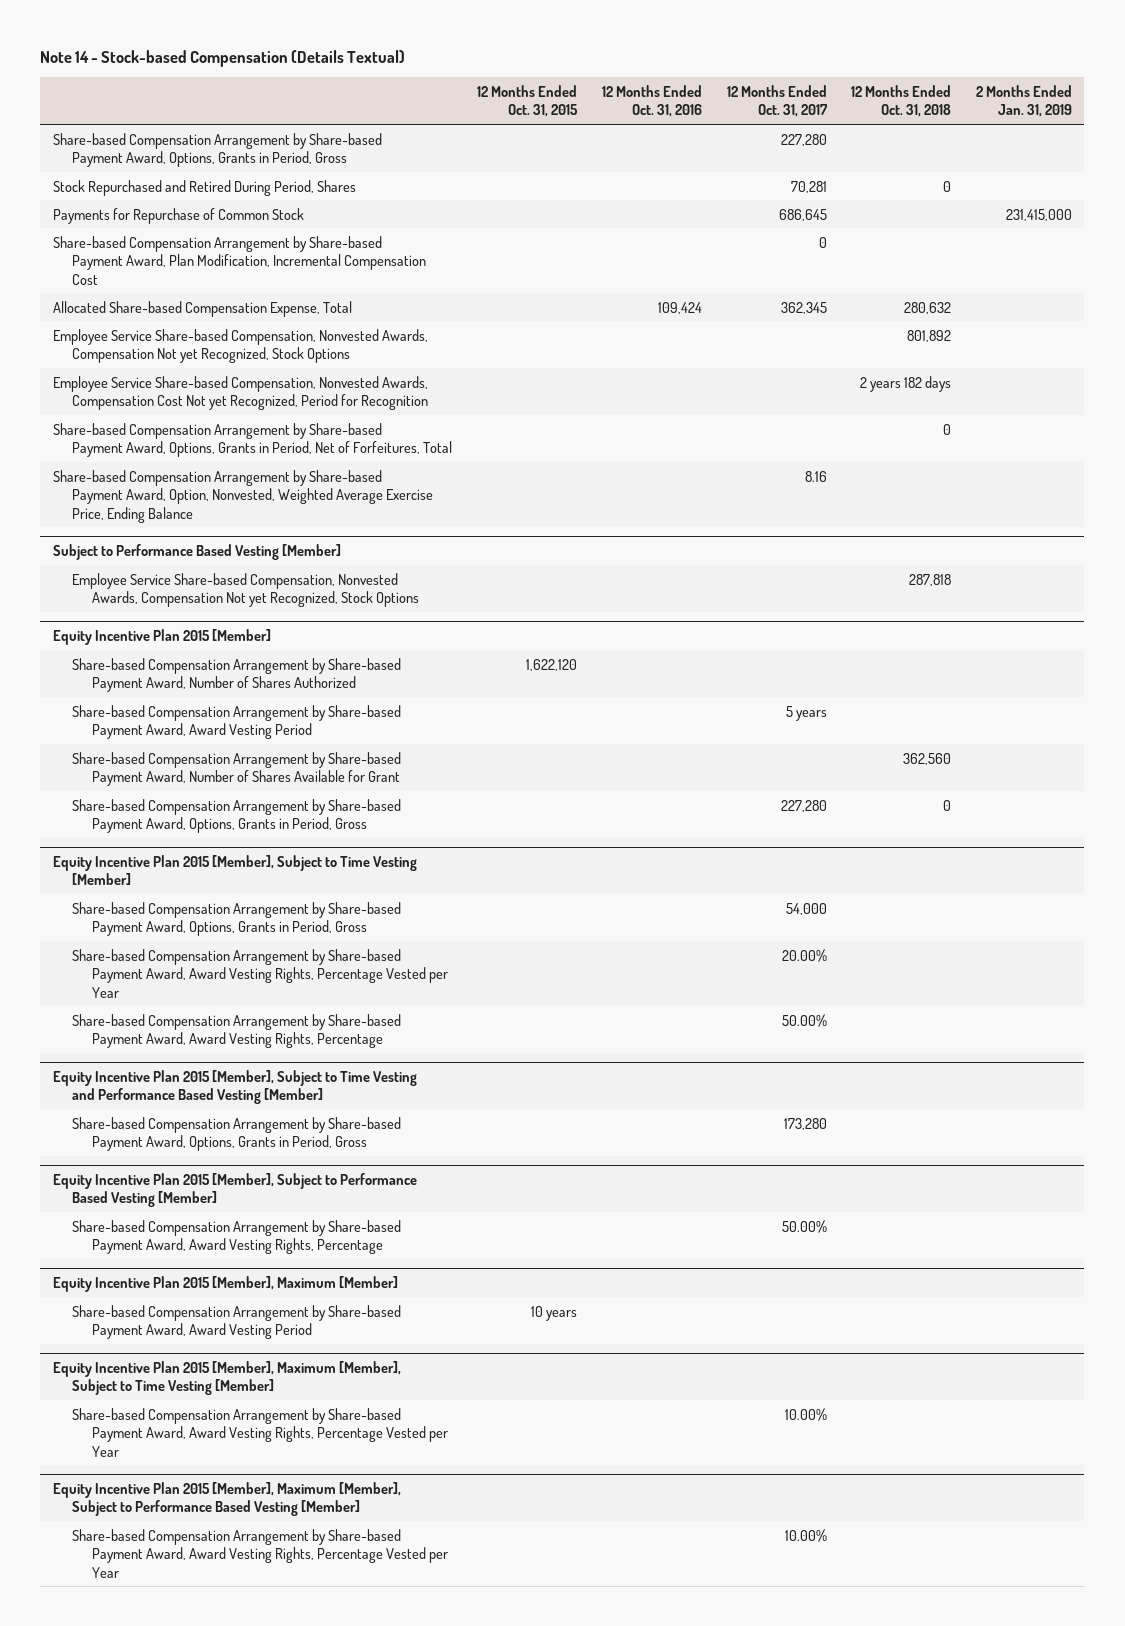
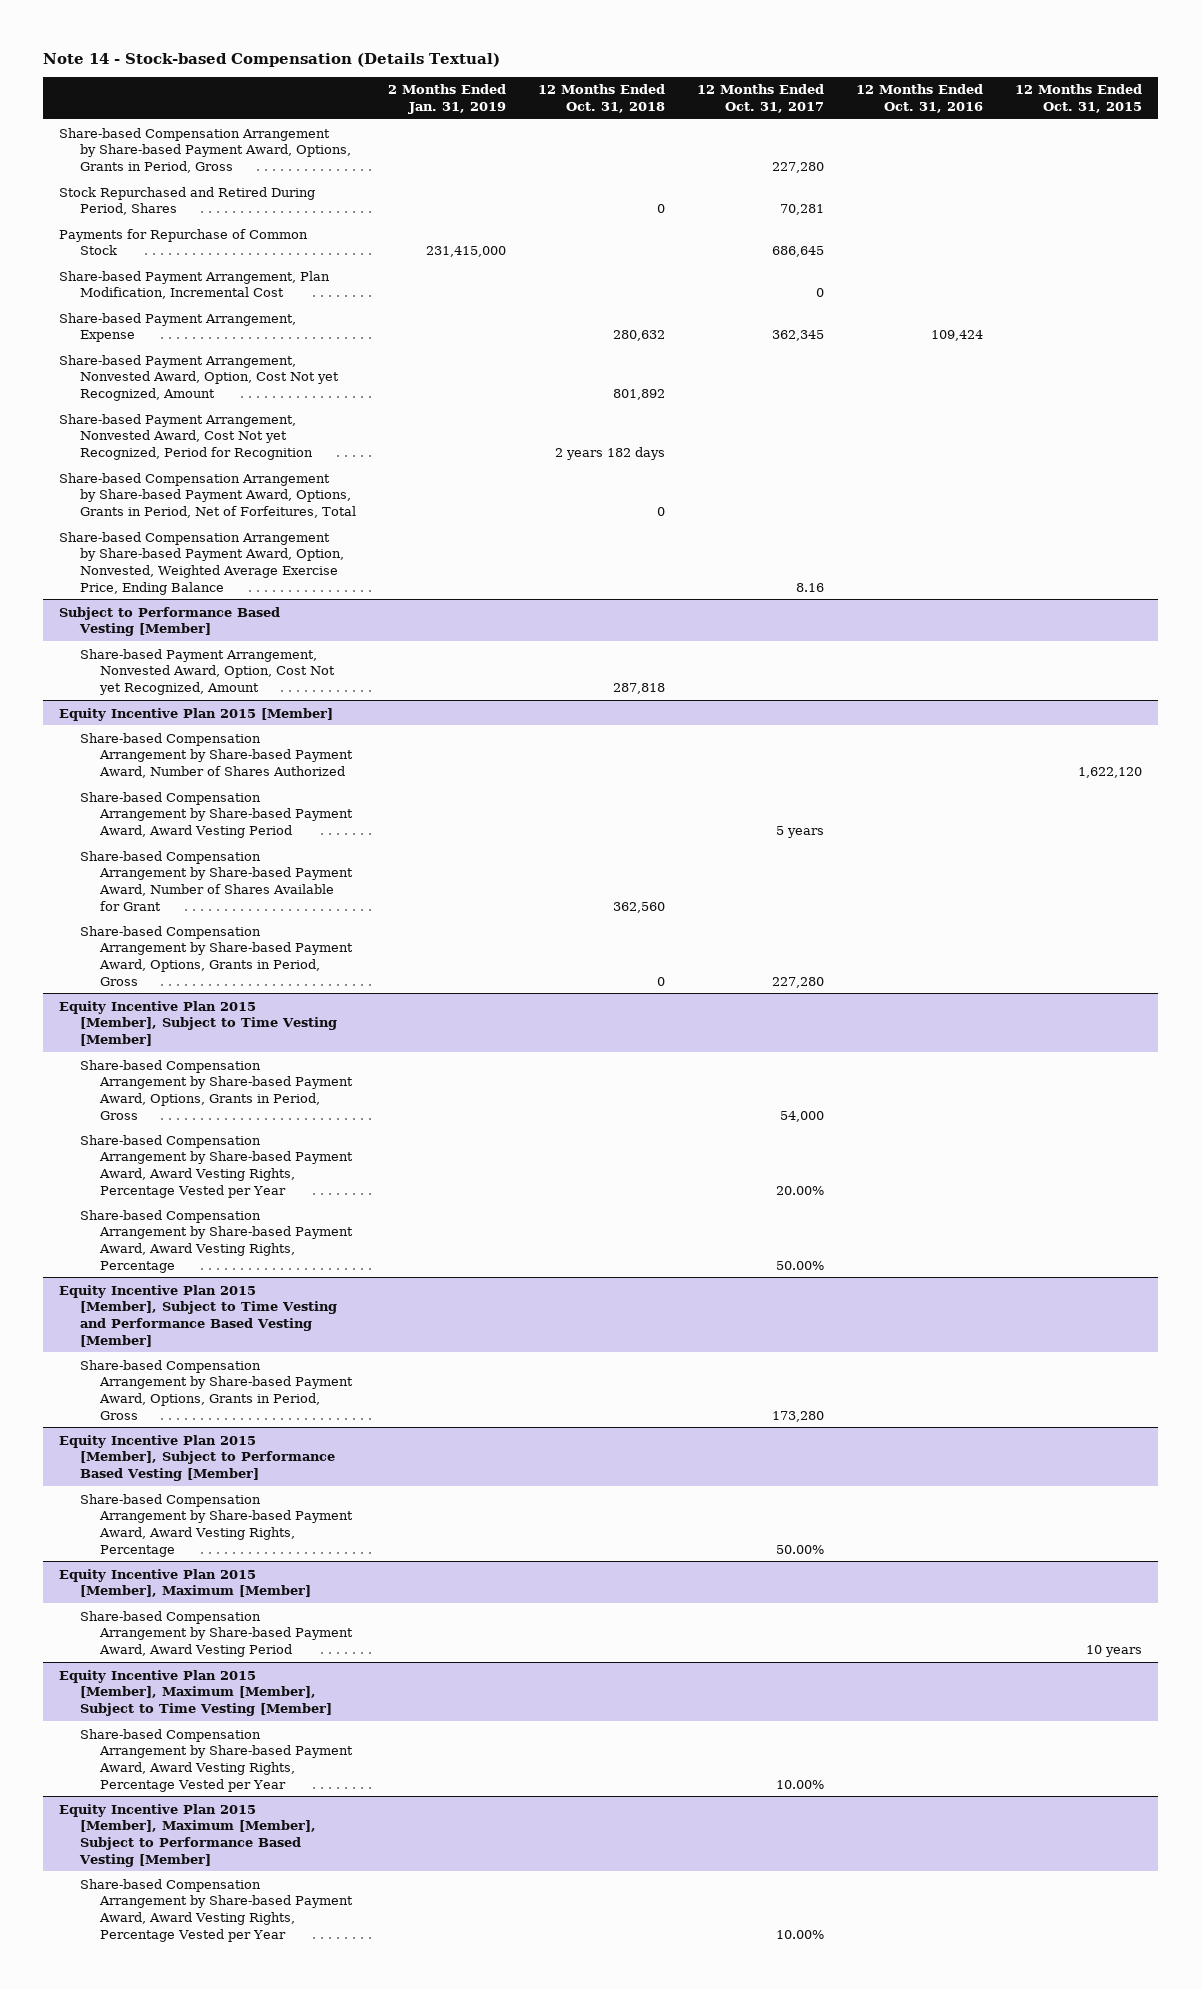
[52,235,427,285] Share-based Compensation Arrangement by Share-based Payment Award, Plan Modification, Incremental Compensation Cost -> [59,270,331,300] Share-based Payment Arrangement, Plan Modification, Incremental Cost
[52,300,352,317] Allocated Share-based Compensation Expense, Total -> [59,312,297,343] Share-based Payment Arrangement, Expense
[52,328,428,364] Employee Service Share-based Compensation, Nonvested Awards, Compensation Not yet Recognized, Stock Options -> [59,354,339,401] Share-based Payment Arrangement, Nonvested Award, Option, Cost Not yet Recognized, Amount
[52,375,429,411] Employee Service Share-based Compensation, Nonvested Awards, Compensation Cost Not yet Recognized, Period for Recognition -> [59,413,313,460] Share-based Payment Arrangement, Nonvested Award, Cost Not yet Recognized, Period for Recognition
[72,572,419,608] Employee Service Share-based Compensation, Nonvested Awards, Compensation Not yet Recognized, Stock Options -> [79,648,335,695] Share-based Payment Arrangement, Nonvested Award, Option, Cost Not yet Recognized, Amount

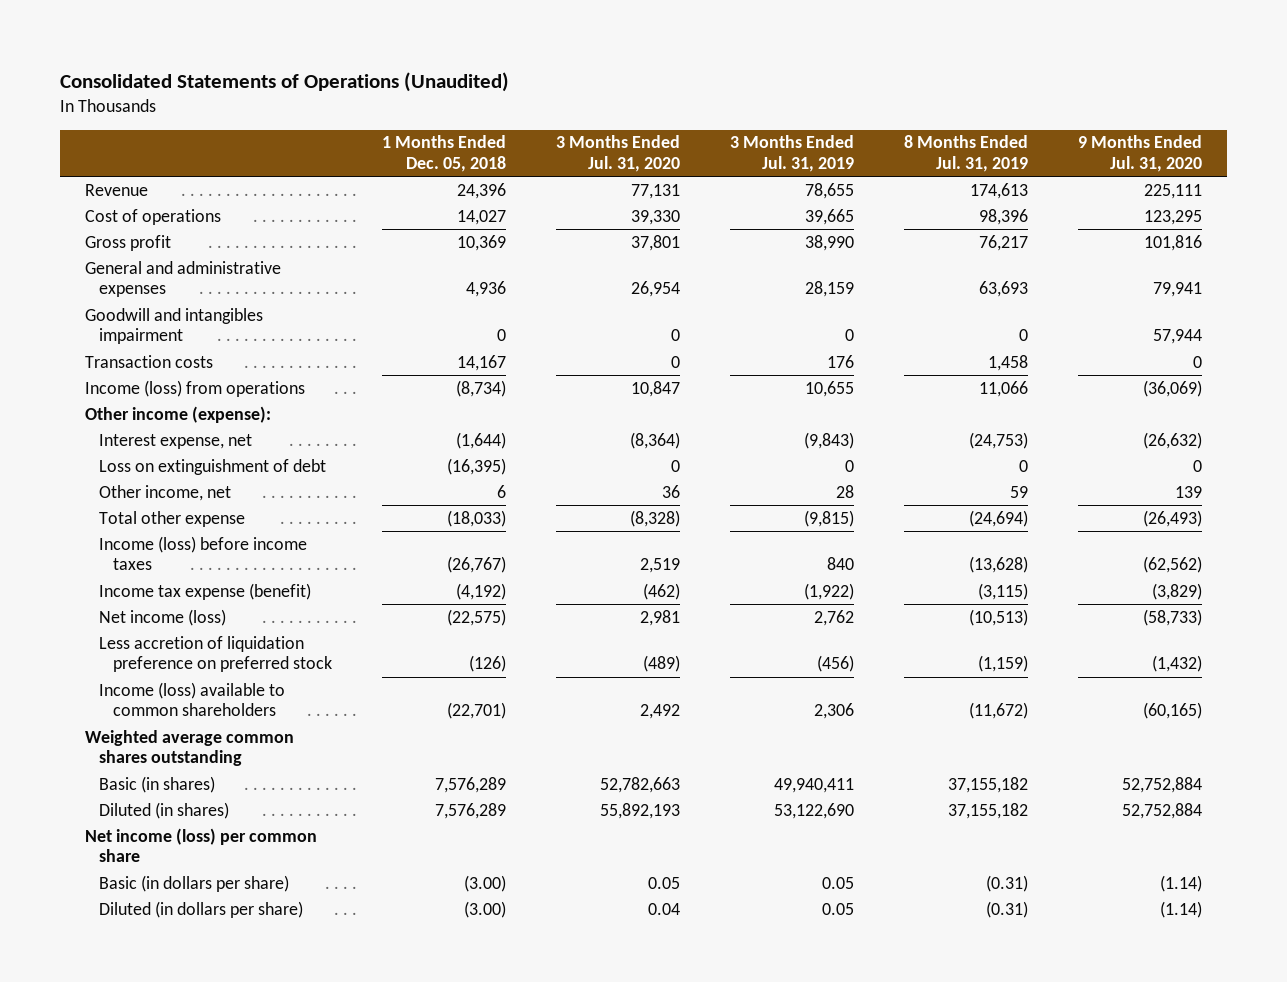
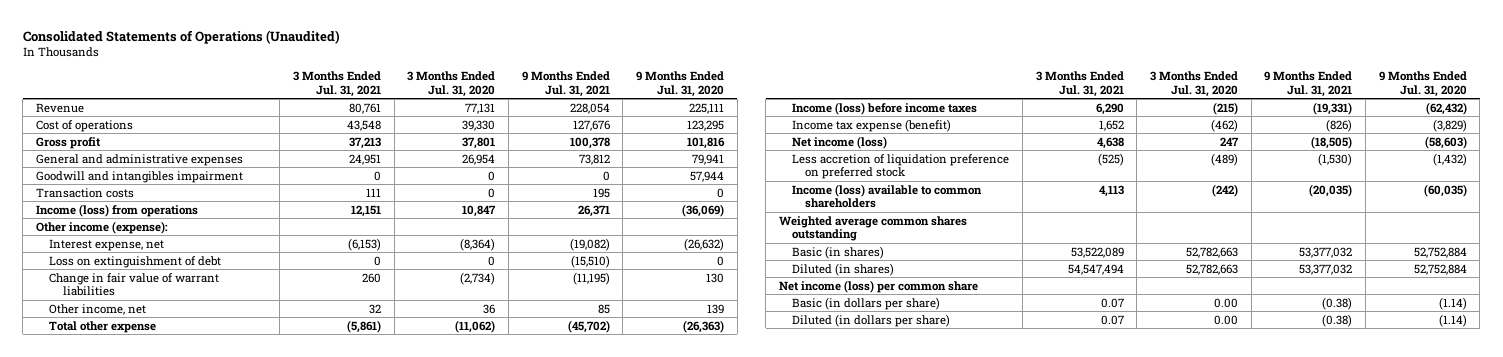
[382,135,507,172] 1 Months Ended Dec. 05, 2018 -> none
[730,135,855,172] 3 Months Ended Jul. 31, 2019 -> none
[904,135,1029,172] 8 Months Ended Jul. 31, 2019 -> none
none -> [292,71,381,98] 3 Months Ended Jul. 31, 2021
none -> [521,71,610,98] 9 Months Ended Jul. 31, 2021
none -> [49,272,220,297] Change in fair value of warrant liabilities
[630,509,681,527] (8,328) -> [455,319,496,333] (11,062)
[1143,509,1203,527] (26,493) -> [683,319,725,333] (26,363)
[640,558,681,574] 2,519 -> [1212,101,1238,115] (215)
[1143,556,1203,574] (62,562) -> [1425,101,1467,115] (62,432)
[640,609,681,626] 2,981 -> [1219,136,1239,146] 247
[1143,608,1203,626] (58,733) -> [1424,135,1467,149] (58,603)
[640,704,681,720] 2,492 -> [1211,183,1238,197] (242)
[1143,702,1203,720] (60,165) -> [1423,183,1467,197] (60,035)
[600,802,681,819] 55,892,193 -> [1185,263,1238,275] 52,782,663
[648,876,681,889] 0.05 -> [1213,297,1238,308] 0.00
[648,902,681,915] 0.04 -> [1213,314,1238,325] 0.00

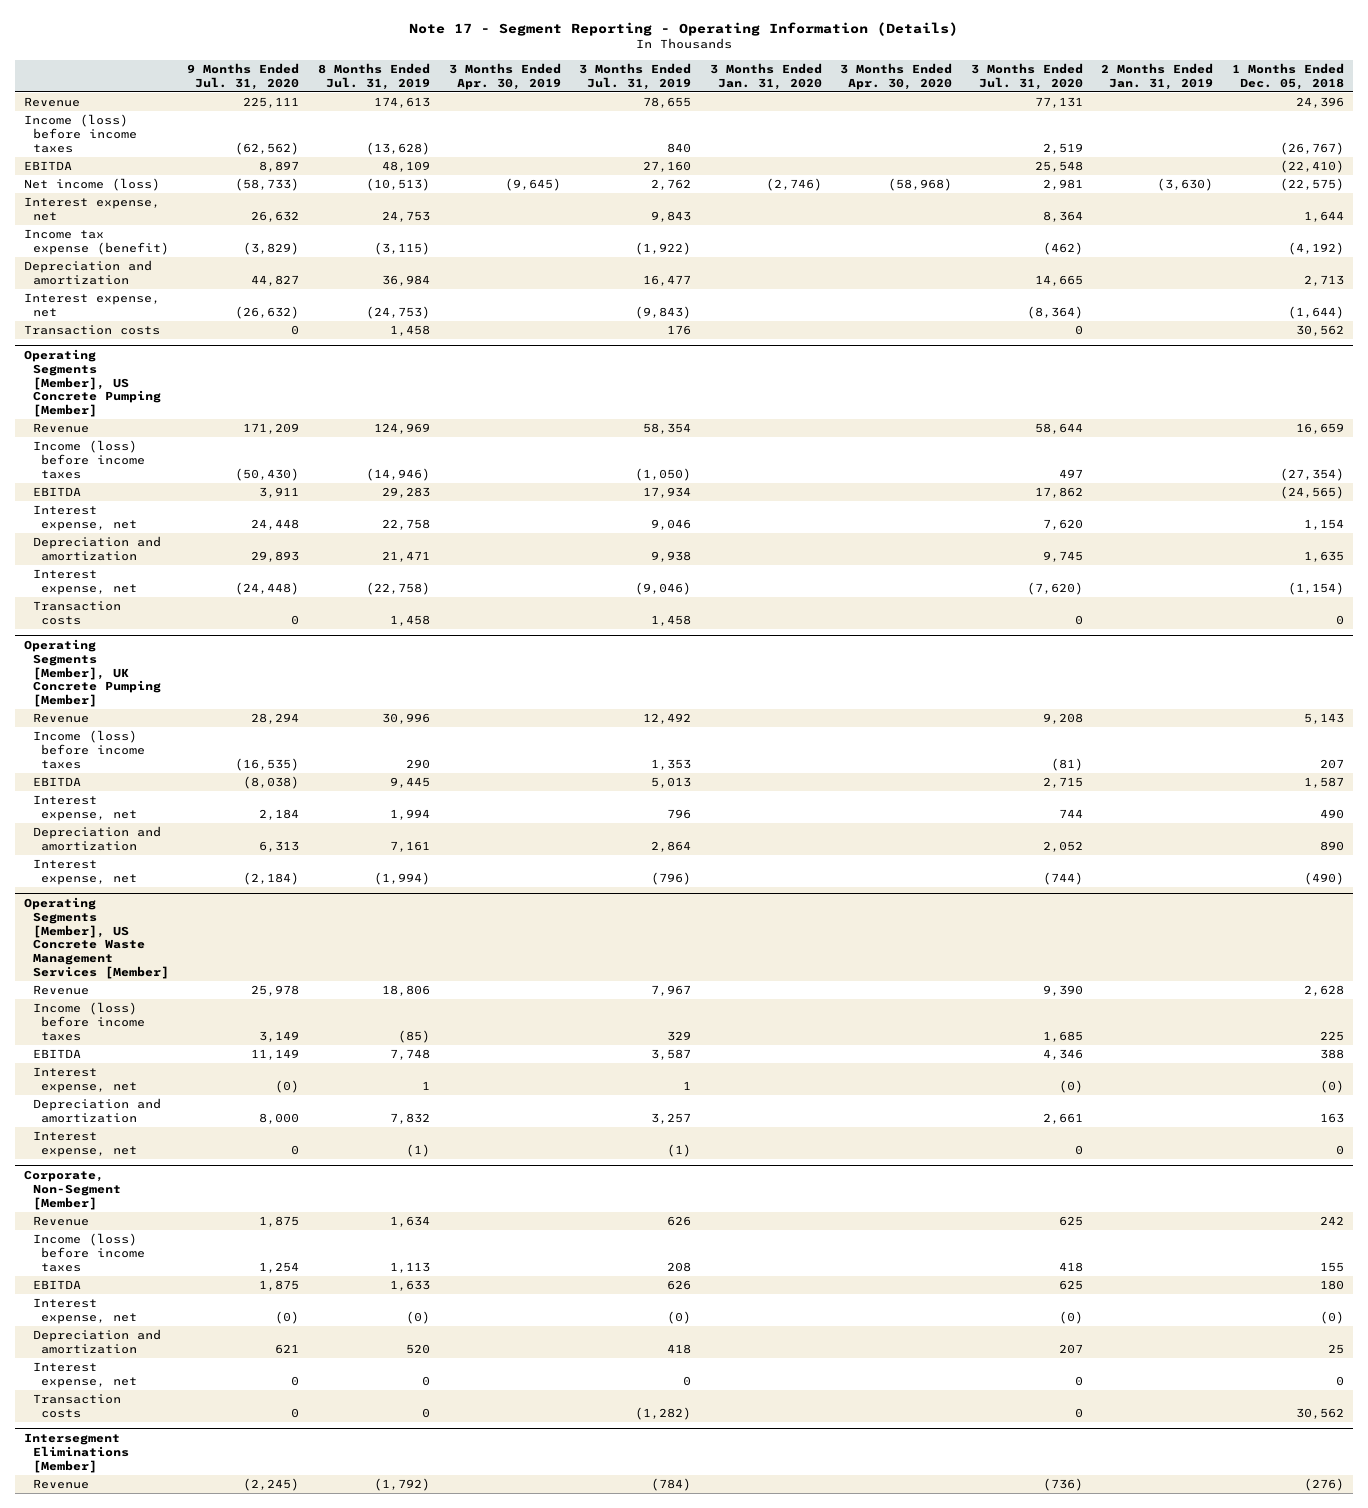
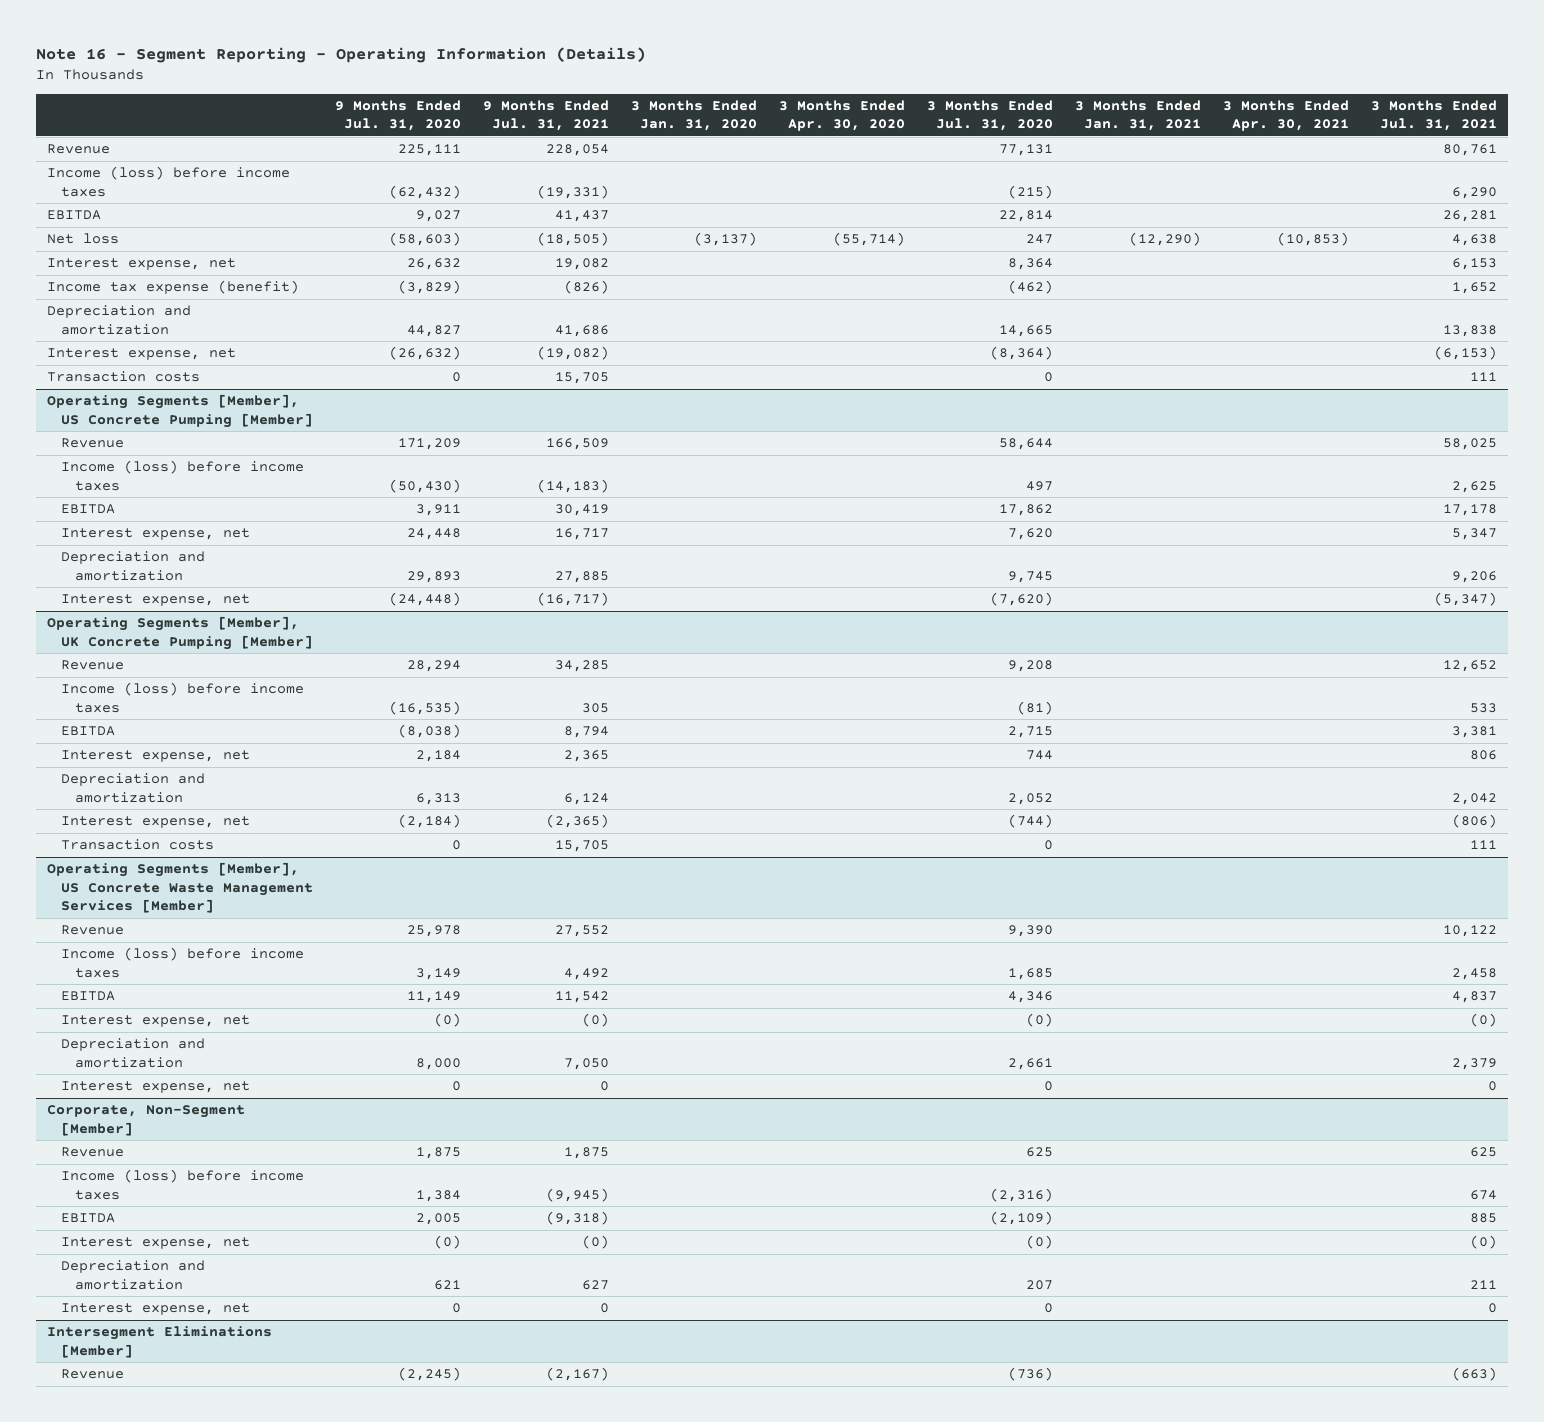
[409,21,959,36] Note 17 - Segment Reporting - Operating Information (Details) -> [36,46,647,63] Note 16 - Segment Reporting - Operating Information (Details)
[318,63,431,90] 8 Months Ended Jul. 31, 2019 -> none
[448,63,561,90] 3 Months Ended Apr. 30, 2019 -> none
[579,63,692,90] 3 Months Ended Jul. 31, 2019 -> none
[1101,63,1214,90] 2 Months Ended Jan. 31, 2019 -> none
[1232,63,1345,90] 1 Months Ended Dec. 05, 2018 -> none
none -> [482,100,609,132] 9 Months Ended Jul. 31, 2021
none -> [1074,100,1201,132] 3 Months Ended Jan. 31, 2021
none -> [1222,100,1349,132] 3 Months Ended Apr. 30, 2021
none -> [1370,100,1497,132] 3 Months Ended Jul. 31, 2021
[235,141,300,155] (62,562) -> [388,184,461,199] (62,432)
[1042,142,1083,154] 2,519 -> [1007,184,1053,199] (215)
[259,161,300,173] 8,897 -> [415,210,461,223] 9,027
[1034,161,1083,173] 25,548 -> [998,210,1053,223] 22,814
[24,178,161,192] Net income (loss) -> [47,233,120,245] Net loss
[235,178,300,192] (58,733) -> [388,232,461,247] (58,603)
[765,178,822,192] (2,746) -> [693,232,757,247] (3,137)
[888,178,953,192] (58,968) -> [832,232,905,247] (55,714)
[1042,179,1083,191] 2,981 -> [1025,234,1053,245] 247
[32,601,121,625] Transaction costs -> none
none -> [60,839,214,851] Transaction costs
[259,1261,300,1273] 1,254 -> [415,1189,461,1202] 1,384
[1058,1261,1083,1272] 418 -> [989,1187,1053,1202] (2,316)
[259,1280,300,1292] 1,875 -> [415,1213,461,1226] 2,005
[1058,1280,1083,1291] 625 -> [989,1211,1053,1226] (2,109)
[32,1394,121,1418] Transaction costs -> none

